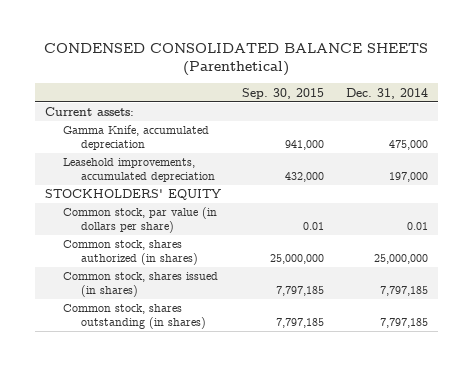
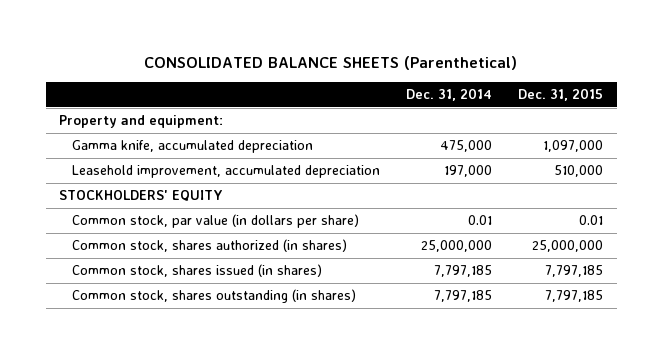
[44,42,429,77] CONDENSED CONSOLIDATED BALANCE SHEETS (Parenthetical) -> [144,56,518,71] CONSOLIDATED BALANCE SHEETS (Parenthetical)
[242,87,325,99] Sep. 30, 2015 -> none
none -> [518,88,604,102] Dec. 31, 2015
[45,107,135,117] Current assets: -> none
none -> [59,115,224,129] Property and equipment:
[63,125,210,150] Gamma Knife, accumulated depreciation -> [71,140,313,154] Gamma knife, accumulated depreciation
[63,158,216,182] Leasehold improvements, accumulated depreciation -> [71,165,380,179] Leasehold improvement, accumulated depreciation

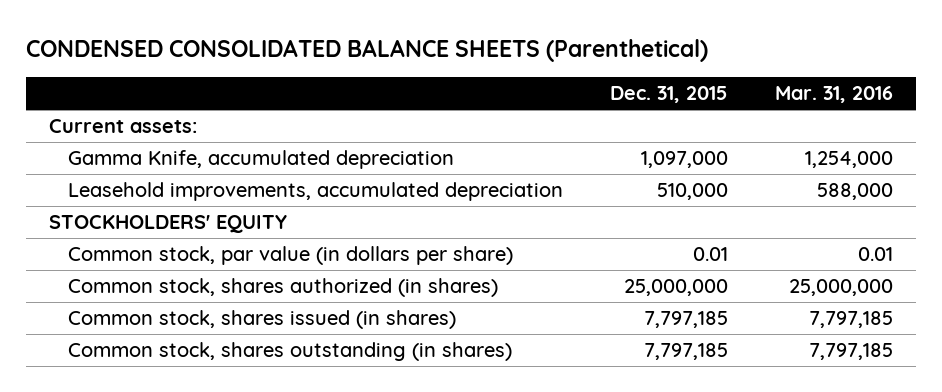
[144,56,518,71] CONSOLIDATED BALANCE SHEETS (Parenthetical) -> [25,38,708,62] CONDENSED CONSOLIDATED BALANCE SHEETS (Parenthetical)
[406,88,493,102] Dec. 31, 2014 -> none
none -> [774,85,893,103] Mar. 31, 2016
[59,115,224,129] Property and equipment: -> none
none -> [49,119,198,134] Current assets:
[71,140,313,154] Gamma knife, accumulated depreciation -> [67,150,454,170] Gamma Knife, accumulated depreciation
[71,165,380,179] Leasehold improvement, accumulated depreciation -> [67,182,563,202] Leasehold improvements, accumulated depreciation

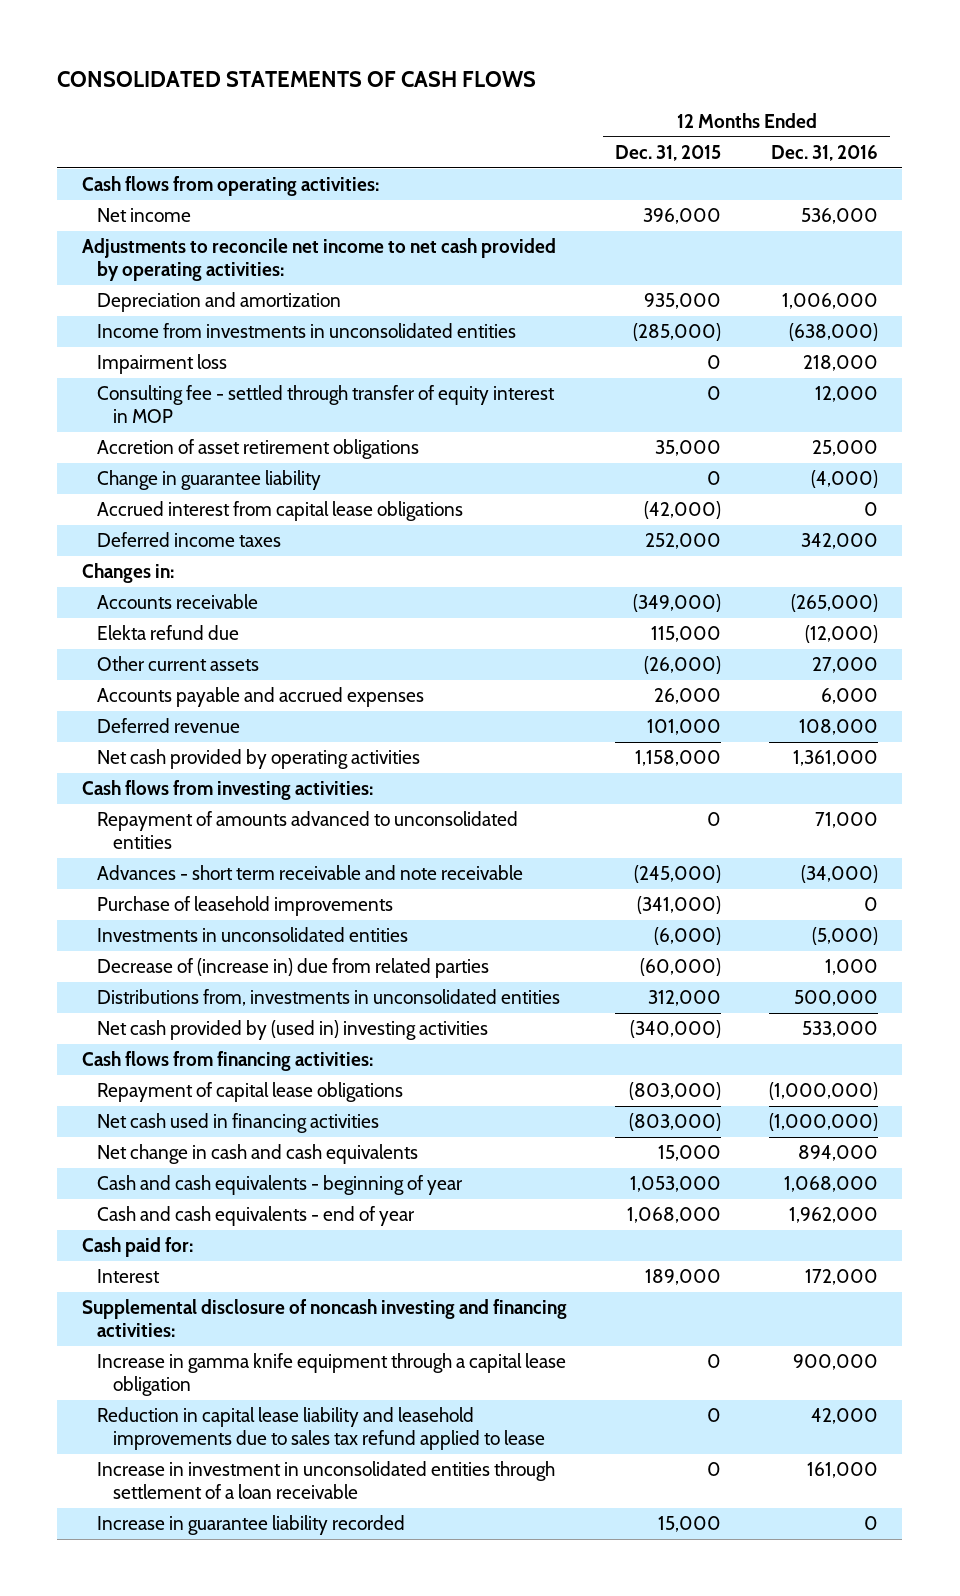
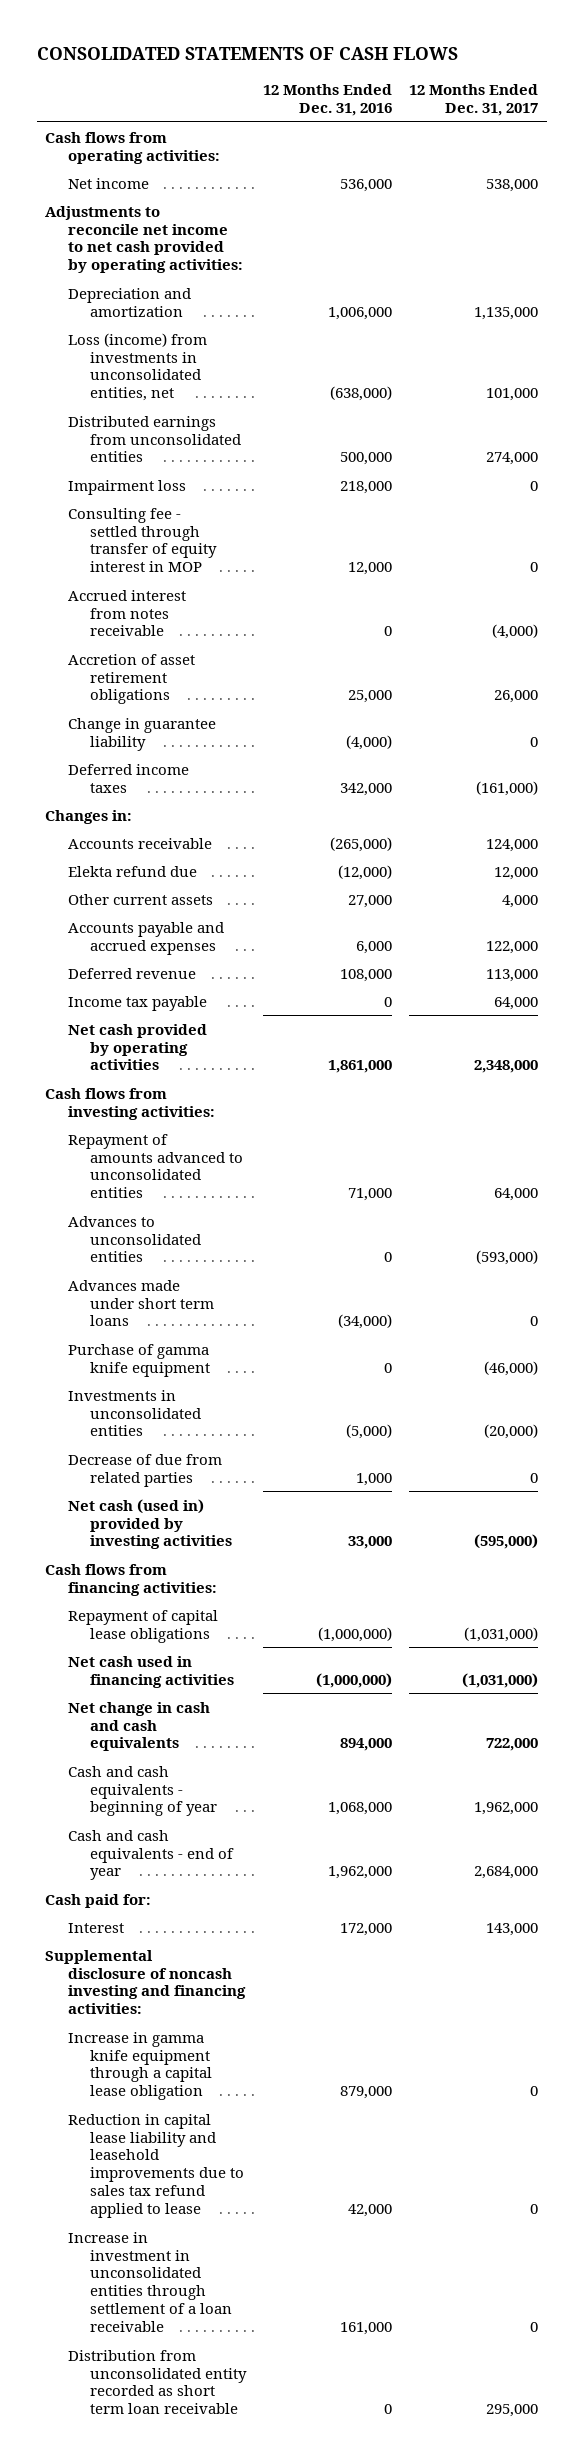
[614,145,721,162] Dec. 31, 2015 -> none
none -> [409,84,539,117] 12 Months Ended Dec. 31, 2017
[97,323,517,339] Income from investments in unconsolidated entities -> [67,332,207,402] Loss (income) from investments in unconsolidated entities, net
none -> [67,415,242,463] Distributed earnings from unconsolidated entities
none -> [67,589,186,637] Accrued interest from notes receivable
[97,501,464,522] Accrued interest from capital lease obligations -> none
none -> [67,995,207,1011] Income tax payable
[793,750,879,767] 1,361,000 -> [328,1060,393,1074] 1,861,000
[97,896,394,917] Purchase of leasehold improvements -> none
none -> [67,1215,202,1263] Advances to unconsolidated entities
[97,865,524,881] Advances - short term receivable and note receivable -> [67,1279,215,1327] Advances made under short term loans
none -> [67,1343,211,1377] Purchase of gamma knife equipment
[97,989,561,1007] Distributions from, investments in unconsolidated entities -> none
[97,958,490,979] Decrease of (increase in) due from related parties -> [67,1453,222,1487] Decrease of due from related parties
[97,1020,489,1041] Net cash provided by (used in) investing activities -> [67,1498,233,1550] Net cash (used in) provided by investing activities
[802,1021,879,1038] 533,000 -> [348,1536,393,1550] 33,000
[793,1354,879,1371] 900,000 -> [340,2086,393,2100] 879,000
[97,1515,406,1536] Increase in guarantee liability recorded -> none
none -> [67,2349,248,2415] Distribution from unconsolidated entity recorded as short term loan receivable

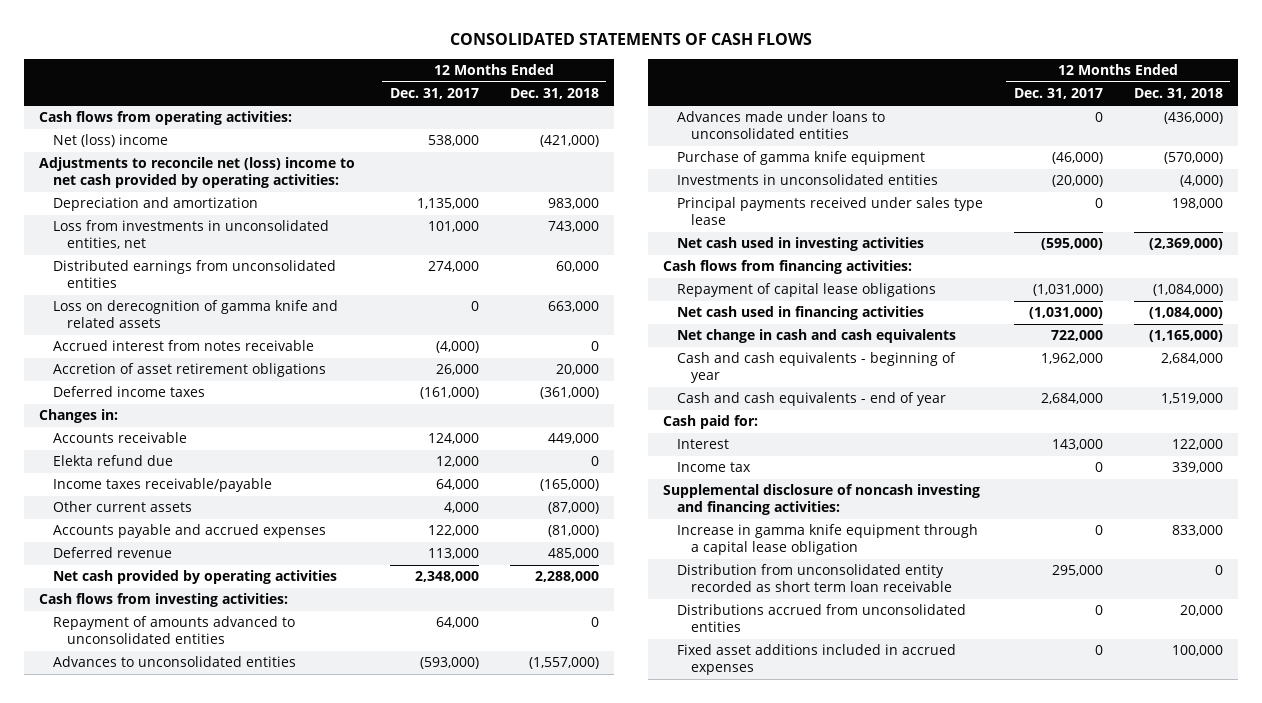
[263,84,393,117] 12 Months Ended Dec. 31, 2016 -> none
none -> [509,88,599,100] Dec. 31, 2018
[67,177,149,189] Net income -> [53,134,169,148] Net (loss) income
[45,205,243,274] Adjustments to reconcile net income to net cash provided by operating activities: -> [39,157,356,189] Adjustments to reconcile net (loss) income to net cash provided by operating activities:
[67,332,207,402] Loss (income) from investments in unconsolidated entities, net -> [53,220,330,250] Loss from investments in unconsolidated entities, net
[67,479,186,495] Impairment loss -> none
[67,507,218,573] Consulting fee - settled through transfer of equity interest in MOP -> none
none -> [53,300,339,329] Loss on derecognition of gamma knife and related assets
[67,717,216,751] Change in guarantee liability -> none
none -> [53,478,273,493] Income taxes receivable/payable
[67,995,207,1011] Income tax payable -> none
[67,1279,215,1327] Advances made under short term loans -> [677,111,886,140] Advances made under loans to unconsolidated entities
[67,1453,222,1487] Decrease of due from related parties -> none
none -> [677,197,984,226] Principal payments received under sales type lease
[67,1498,233,1550] Net cash (used in) provided by investing activities -> [677,237,925,252] Net cash used in investing activities
none -> [677,462,752,473] Income tax
[67,2113,245,2219] Reduction in capital lease liability and leasehold improvements due to sales tax refund applied to lease -> none
[67,2231,233,2333] Increase in investment in unconsolidated entities through settlement of a loan receivable -> none
none -> [677,604,967,633] Distributions accrued from unconsolidated entities
none -> [677,644,957,676] Fixed asset additions included in accrued expenses

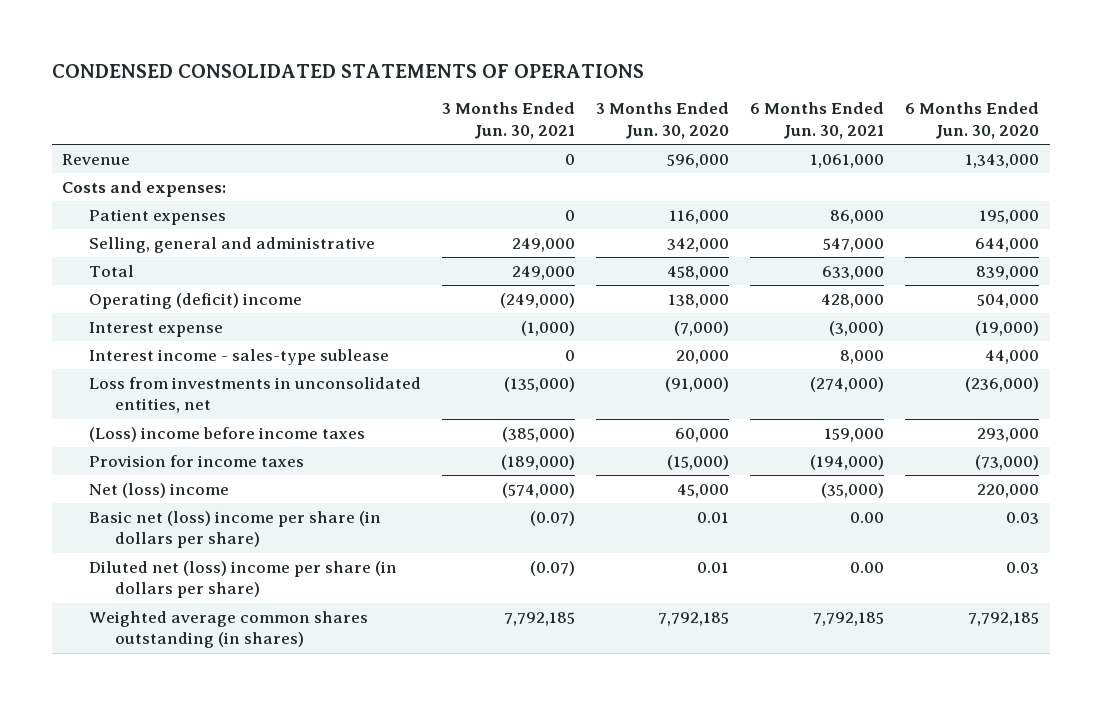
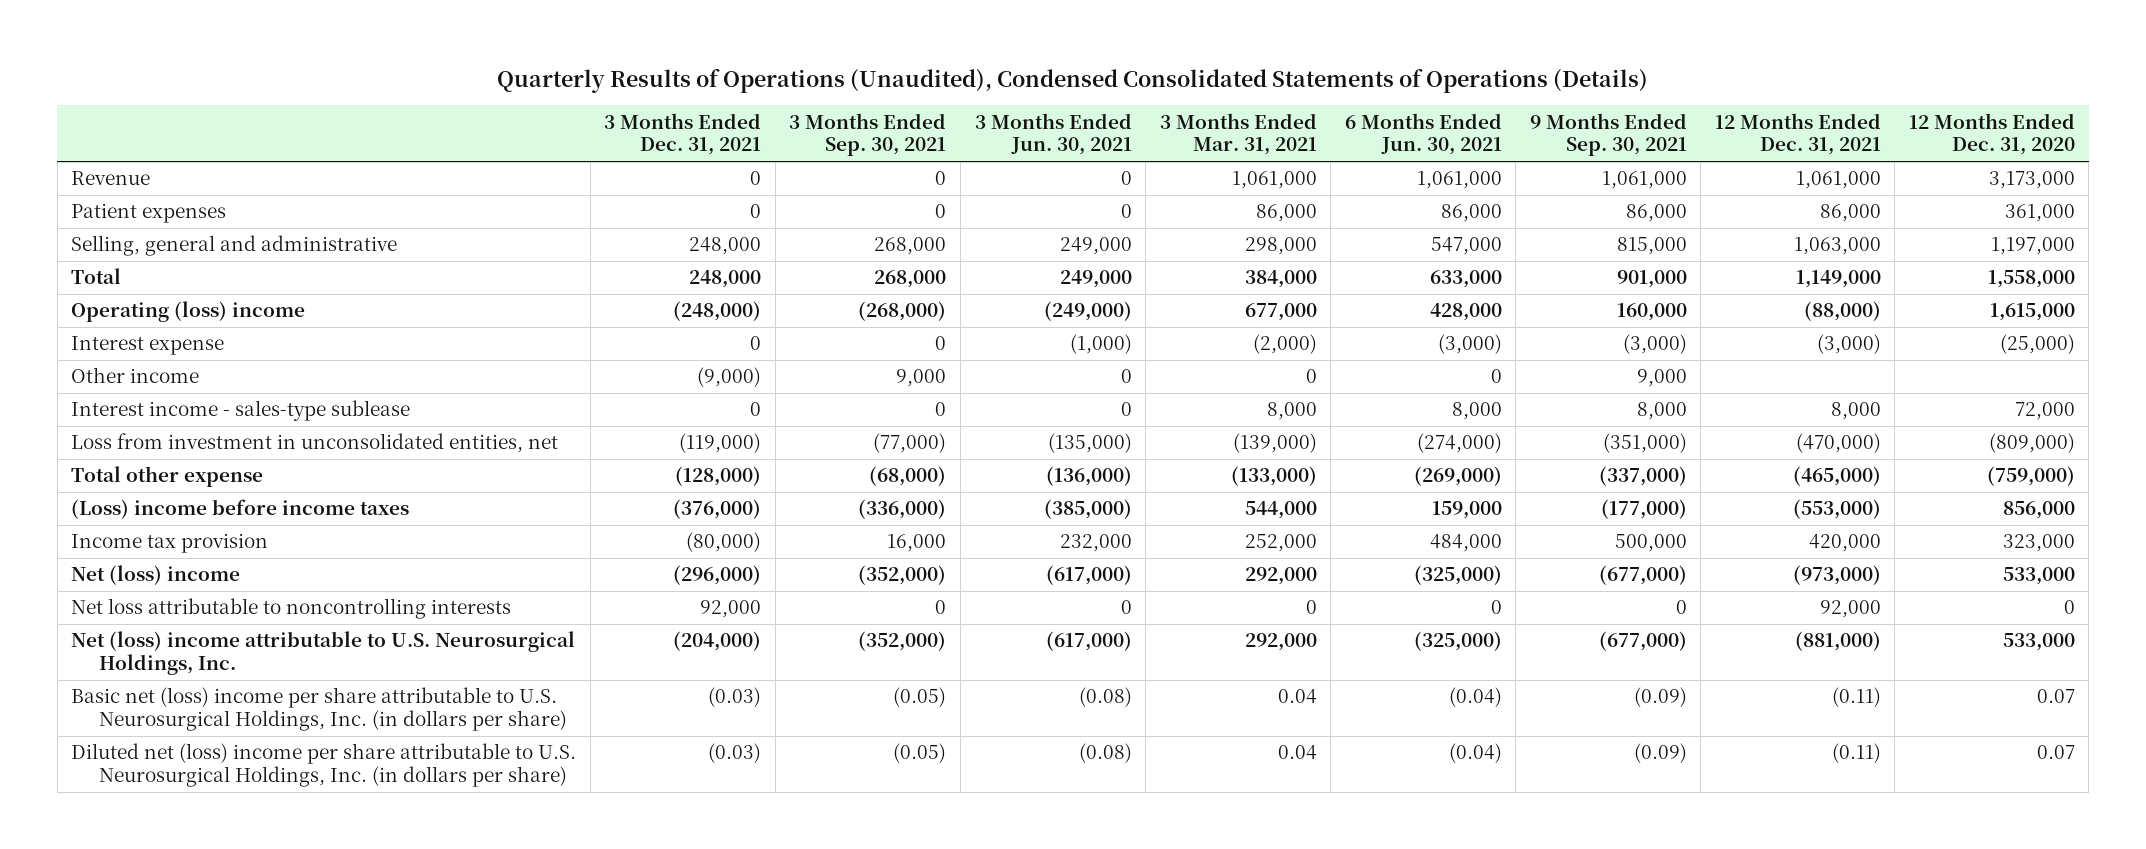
[51,63,644,78] CONDENSED CONSOLIDATED STATEMENTS OF OPERATIONS -> [497,68,1649,93] Quarterly Results of Operations (Unaudited), Condensed Consolidated Statements of Operations (Details)
[595,102,729,139] 3 Months Ended Jun. 30, 2020 -> none
[905,102,1040,139] 6 Months Ended Jun. 30, 2020 -> none
none -> [604,112,762,156] 3 Months Ended Dec. 31, 2021
none -> [789,112,947,157] 3 Months Ended Sep. 30, 2021
none -> [1159,112,1317,156] 3 Months Ended Mar. 31, 2021
none -> [1529,112,1687,157] 9 Months Ended Sep. 30, 2021
none -> [1714,112,1881,156] 12 Months Ended Dec. 31, 2021
none -> [1908,112,2075,156] 12 Months Ended Dec. 31, 2020
[62,180,227,197] Costs and expenses: -> none
[88,292,302,309] Operating (deficit) income -> [71,301,306,323] Operating (loss) income
none -> [71,367,200,384] Other income
[88,376,421,414] Loss from investments in unconsolidated entities, net -> [71,433,559,454] Loss from investment in unconsolidated entities, net
none -> [71,466,264,488] Total other expense
[88,610,368,649] Weighted average common shares outstanding (in shares) -> none
[88,454,304,467] Provision for income taxes -> [71,533,269,554] Income tax provision
[500,454,575,470] (189,000) -> [1059,534,1132,553] 232,000
[810,454,885,470] (194,000) -> [1429,534,1502,553] 484,000
[501,482,575,498] (574,000) -> [1045,565,1132,586] (617,000)
[821,482,885,498] (35,000) -> [1413,565,1502,586] (325,000)
none -> [71,598,512,620] Net loss attributable to noncontrolling interests
none -> [71,631,576,675] Net (loss) income attributable to U.S. Neurosurgical Holdings, Inc.
[88,510,381,549] Basic net (loss) income per share (in dollars per share) -> [71,687,567,731] Basic net (loss) income per share attributable to U.S. Neurosurgical Holdings, Inc. (in dollars per share)
[529,510,575,526] (0.07) -> [1078,687,1132,708] (0.08)
[850,511,885,523] 0.00 -> [1448,687,1502,708] (0.04)
[88,560,397,599] Diluted net (loss) income per share (in dollars per share) -> [71,743,577,787] Diluted net (loss) income per share attributable to U.S. Neurosurgical Holdings, Inc. (in dollars per share)
[529,560,575,576] (0.07) -> [1078,743,1132,764] (0.08)
[850,561,885,573] 0.00 -> [1448,743,1502,764] (0.04)

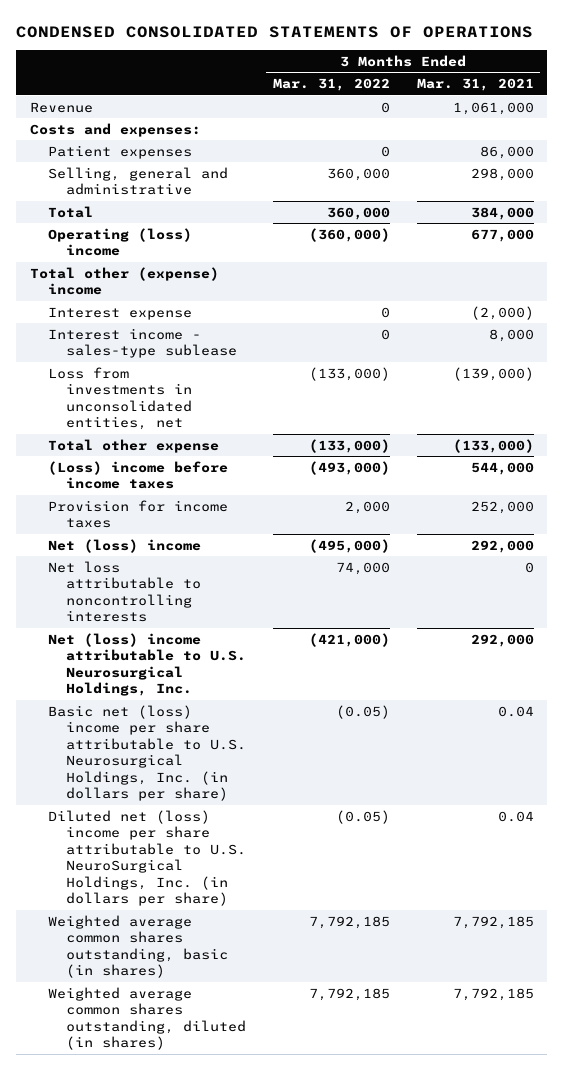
[497,68,1649,93] Quarterly Results of Operations (Unaudited), Condensed Consolidated Statements of Operations (Details) -> [16,25,534,38] CONDENSED CONSOLIDATED STATEMENTS OF OPERATIONS
[604,112,762,156] 3 Months Ended Dec. 31, 2021 -> none
[789,112,947,157] 3 Months Ended Sep. 30, 2021 -> none
[974,112,1132,156] 3 Months Ended Jun. 30, 2021 -> none
[1344,112,1502,156] 6 Months Ended Jun. 30, 2021 -> none
[1529,112,1687,157] 9 Months Ended Sep. 30, 2021 -> none
[1714,112,1881,156] 12 Months Ended Dec. 31, 2021 -> none
[1908,112,2075,156] 12 Months Ended Dec. 31, 2020 -> none
none -> [273,78,391,92] Mar. 31, 2022
none -> [29,122,201,137] Costs and expenses:
none -> [29,266,219,296] Total other (expense) income
[71,367,200,384] Other income -> none
[71,433,559,454] Loss from investment in unconsolidated entities, net -> [48,366,193,431] Loss from investments in unconsolidated entities, net
[71,533,269,554] Income tax provision -> [48,499,229,529] Provision for income taxes
[71,743,577,787] Diluted net (loss) income per share attributable to U.S. Neurosurgical Holdings, Inc. (in dollars per share) -> [48,809,247,907] Diluted net (loss) income per share attributable to U.S. NeuroSurgical Holdings, Inc. (in dollars per share)
none -> [48,914,229,979] Weighted average common shares outstanding, basic (in shares)
none -> [48,986,247,1051] Weighted average common shares outstanding, diluted (in shares)

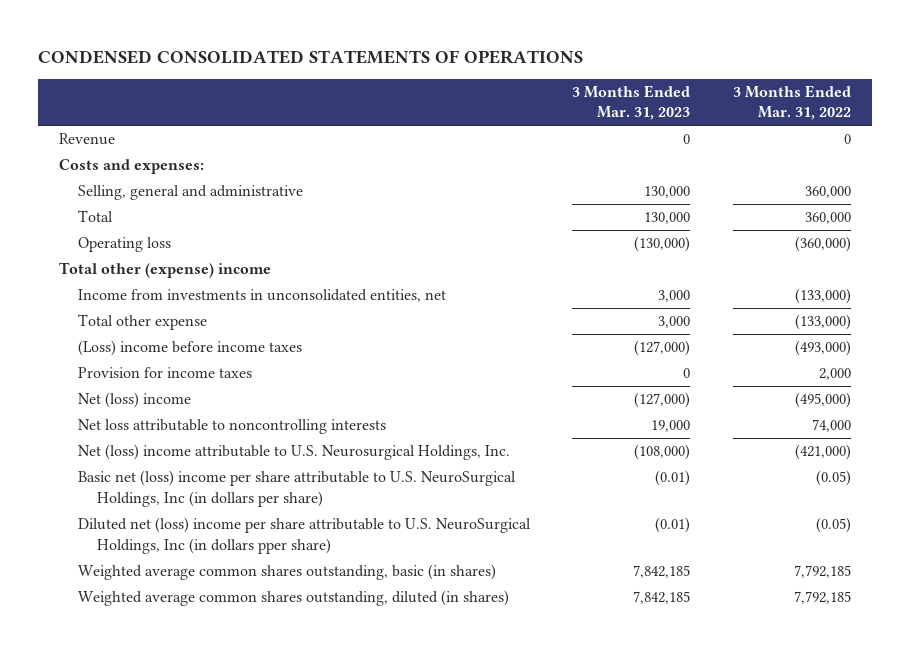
[416,78,534,92] Mar. 31, 2021 -> none
none -> [572,85,691,121] 3 Months Ended Mar. 31, 2023
[48,144,193,159] Patient expenses -> none
[48,227,193,257] Operating (loss) income -> [77,237,171,253] Operating loss
[48,306,193,320] Interest expense -> none
[48,327,238,359] Interest income - sales-type sublease -> none
[48,366,193,431] Loss from investments in unconsolidated entities, net -> [77,289,446,303] Income from investments in unconsolidated entities, net
[48,704,247,802] Basic net (loss) income per share attributable to U.S. Neurosurgical Holdings, Inc. (in dollars per share) -> [77,470,516,507] Basic net (loss) income per share attributable to U.S. NeuroSurgical Holdings, Inc (in dollars per share)
[48,809,247,907] Diluted net (loss) income per share attributable to U.S. NeuroSurgical Holdings, Inc. (in dollars per share) -> [77,517,531,554] Diluted net (loss) income per share attributable to U.S. NeuroSurgical Holdings, Inc (in dollars pper share)

